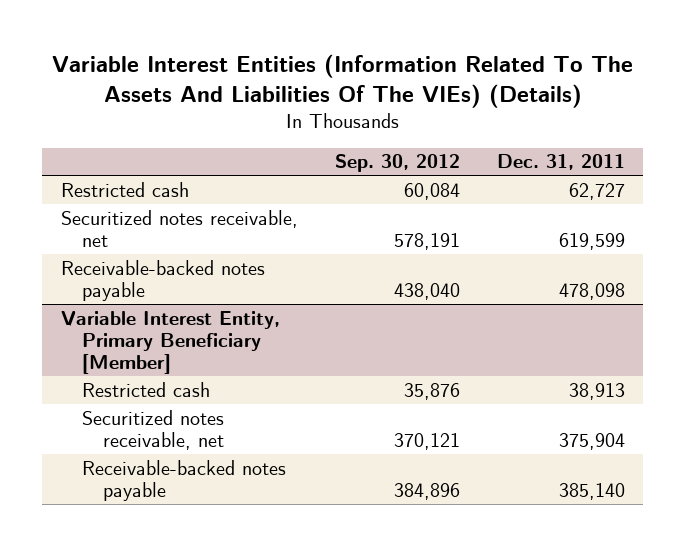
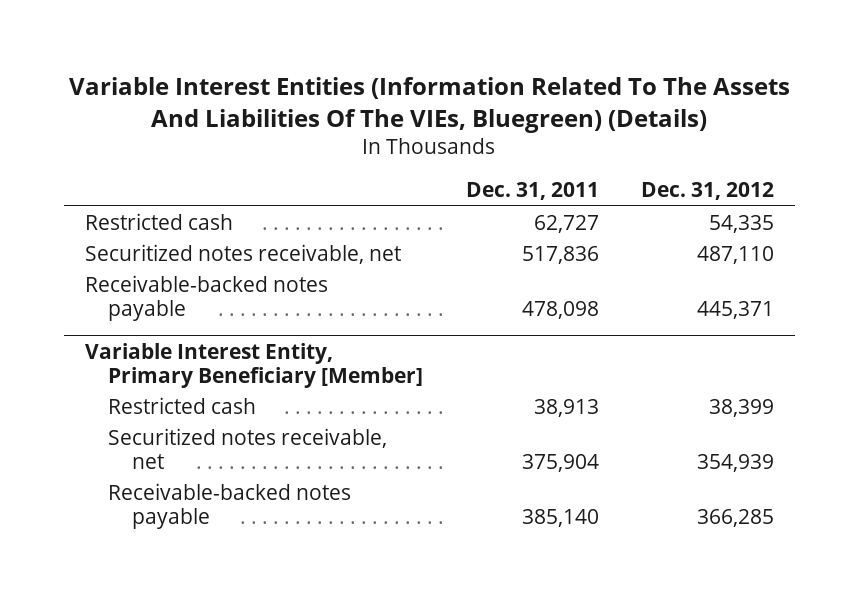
[51,54,633,109] Variable Interest Entities (Information Related To The Assets And Liabilities Of The VIEs) (Details) -> [69,77,791,133] Variable Interest Entities (Information Related To The Assets And Liabilities Of The VIEs, Bluegreen) (Details)
[334,154,460,173] Sep. 30, 2012 -> none
none -> [640,182,774,201] Dec. 31, 2012
[558,233,625,251] 619,599 -> [521,245,599,264] 517,836

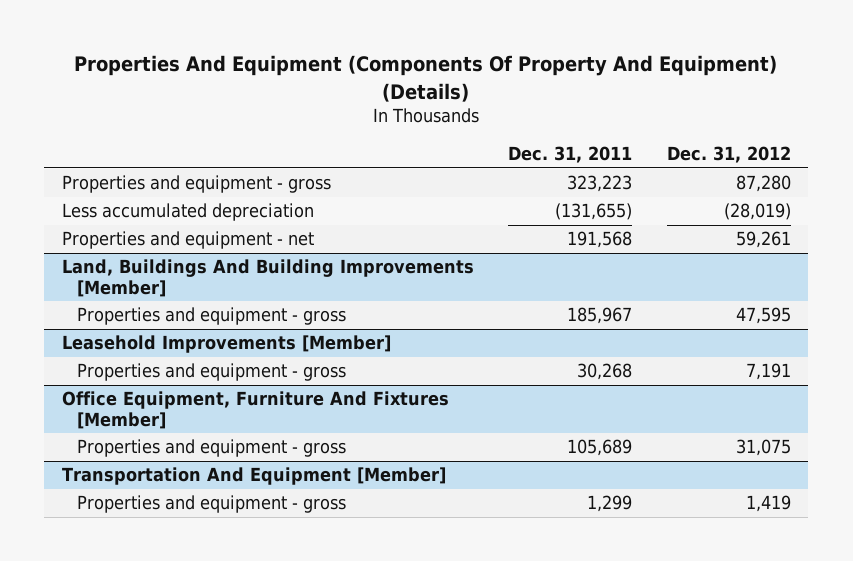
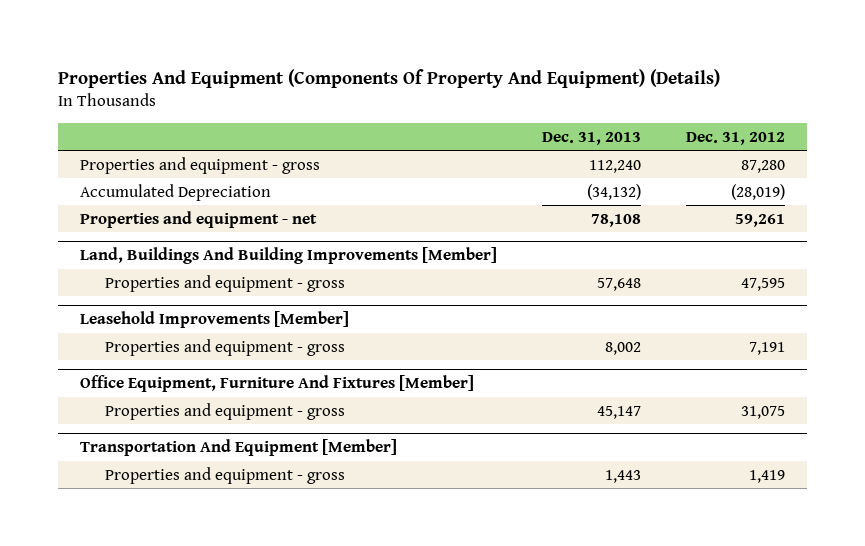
[508,145,633,163] Dec. 31, 2011 -> none
none -> [541,131,641,145] Dec. 31, 2013
[61,203,314,222] Less accumulated depreciation -> [80,183,272,201] Accumulated Depreciation

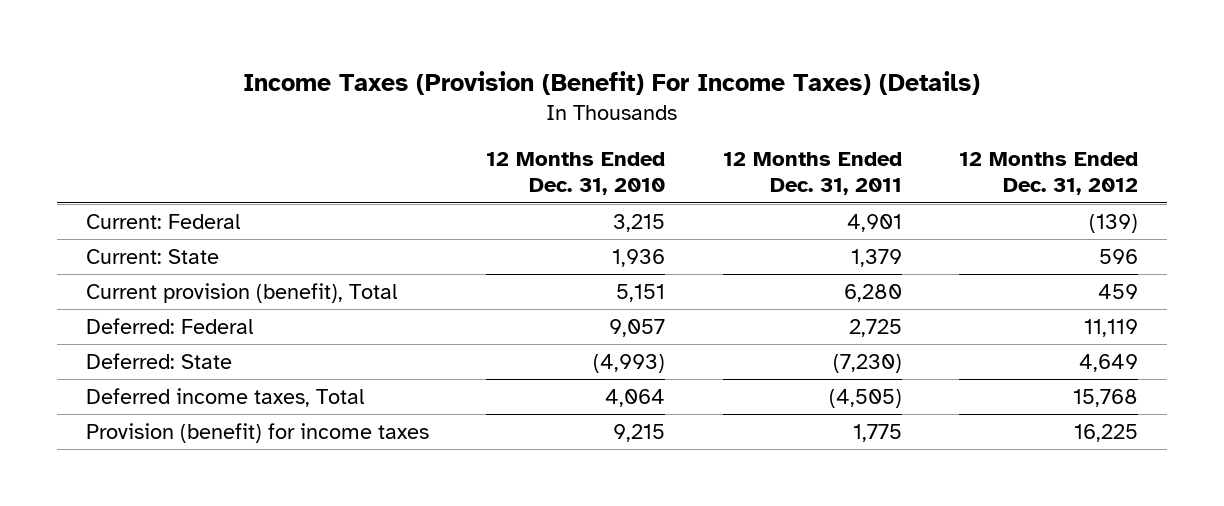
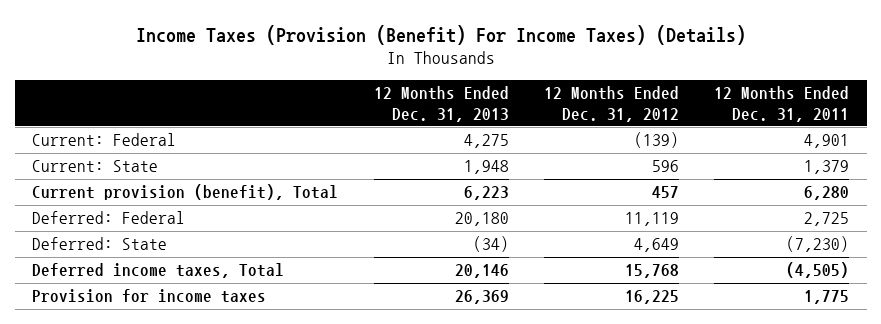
[486,152,666,196] 12 Months Ended Dec. 31, 2010 -> none
none -> [373,86,509,122] 12 Months Ended Dec. 31, 2013
[1098,284,1139,300] 459 -> [651,186,679,199] 457
[85,423,429,444] Provision (benefit) for income taxes -> [32,289,267,304] Provision for income taxes

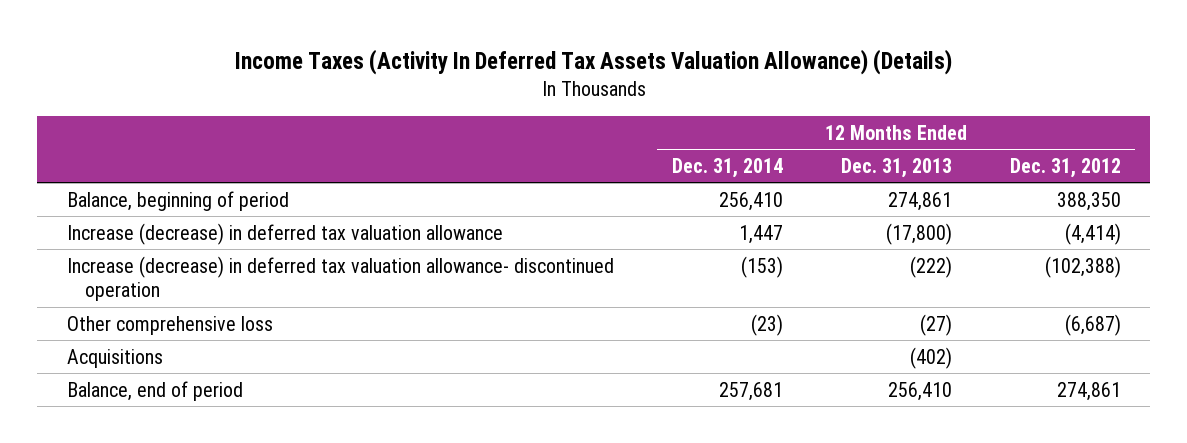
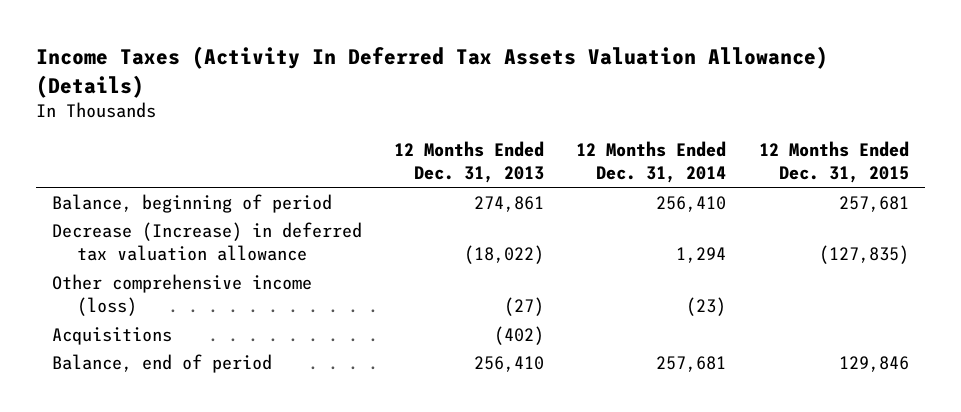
[1009,157,1121,178] Dec. 31, 2012 -> none
none -> [758,140,909,184] 12 Months Ended Dec. 31, 2015
[66,255,614,302] Increase (decrease) in deferred tax valuation allowance- discontinued operation -> none
[66,222,503,245] Increase (decrease) in deferred tax valuation allowance -> [52,221,363,262] Decrease (Increase) in deferred tax valuation allowance
[738,224,783,244] 1,447 -> [676,247,727,264] 1,294
[885,222,952,245] (17,800) -> [464,245,545,265] (18,022)
[66,315,273,335] Other comprehensive loss -> [52,273,313,317] Other comprehensive income (loss)

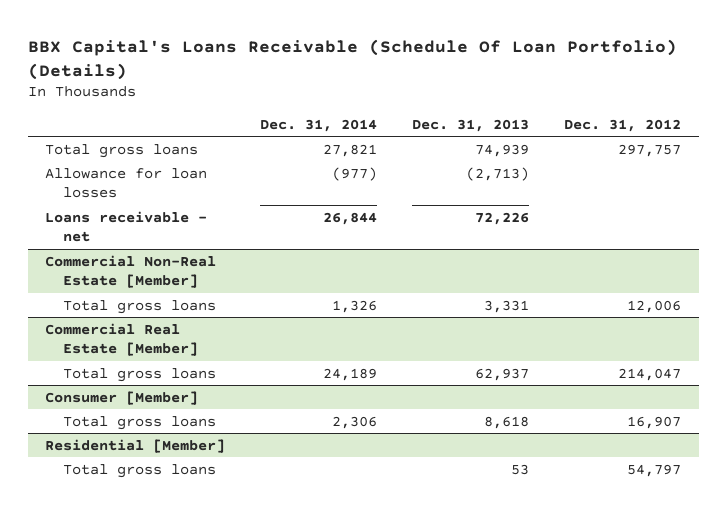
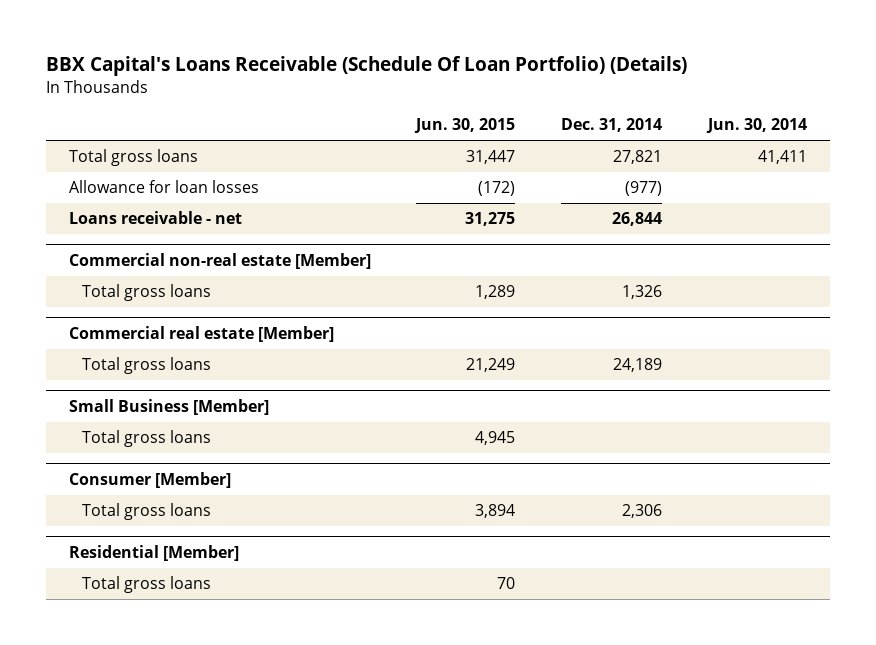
[412,118,530,132] Dec. 31, 2013 -> none
[564,118,682,132] Dec. 31, 2012 -> none
none -> [414,118,516,134] Jun. 30, 2015
none -> [705,118,807,134] Jun. 30, 2014
[45,254,217,289] Commercial Non-Real Estate [Member] -> [68,252,371,269] Commercial non-real estate [Member]
[45,322,198,357] Commercial Real Estate [Member] -> [68,325,334,342] Commercial real estate [Member]
none -> [68,398,269,415] Small Business [Member]
none -> [82,430,212,448] Total gross loans

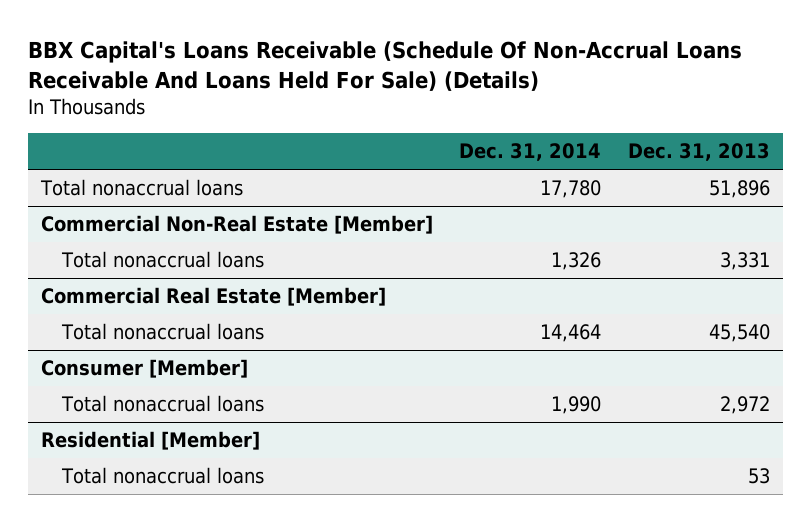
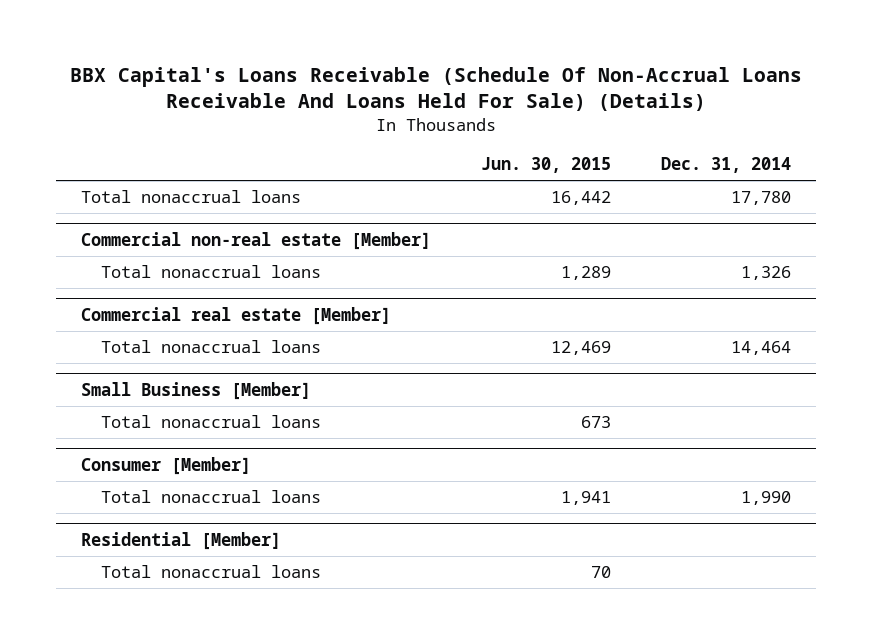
[627,143,770,162] Dec. 31, 2013 -> none
none -> [480,156,611,173] Jun. 30, 2015
[41,215,434,235] Commercial Non-Real Estate [Member] -> [80,231,431,250] Commercial non-real estate [Member]
[41,287,387,307] Commercial Real Estate [Member] -> [80,306,391,325] Commercial real estate [Member]
none -> [80,381,311,400] Small Business [Member]
none -> [100,415,321,429] Total nonaccrual loans

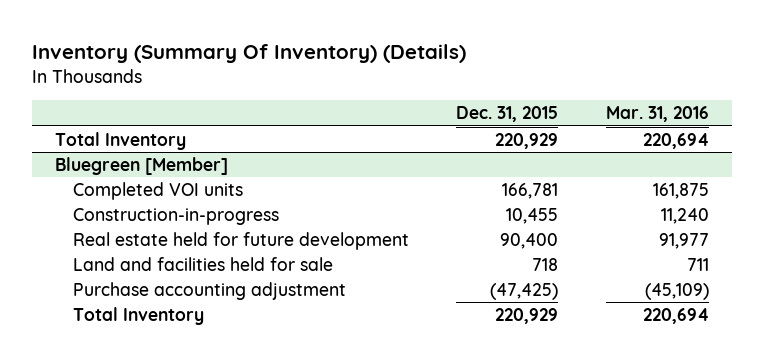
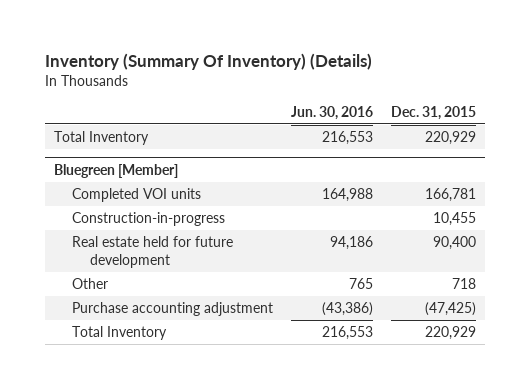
[605,106,709,123] Mar. 31, 2016 -> none
none -> [290,106,373,121] Jun. 30, 2016
[73,256,334,271] Land and facilities held for sale -> [71,278,108,290] Other

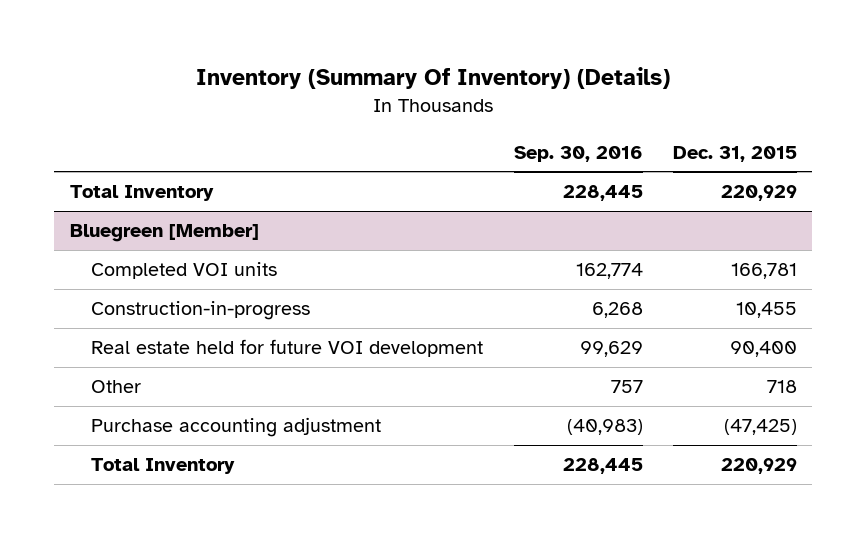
[290,106,373,121] Jun. 30, 2016 -> none
none -> [513,145,643,162] Sep. 30, 2016
[71,236,233,268] Real estate held for future development -> [91,339,484,358] Real estate held for future VOI development

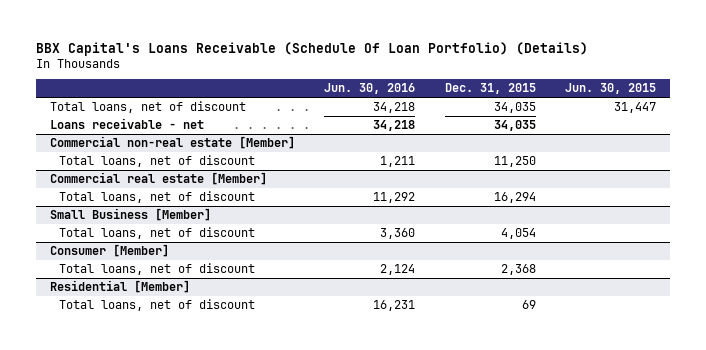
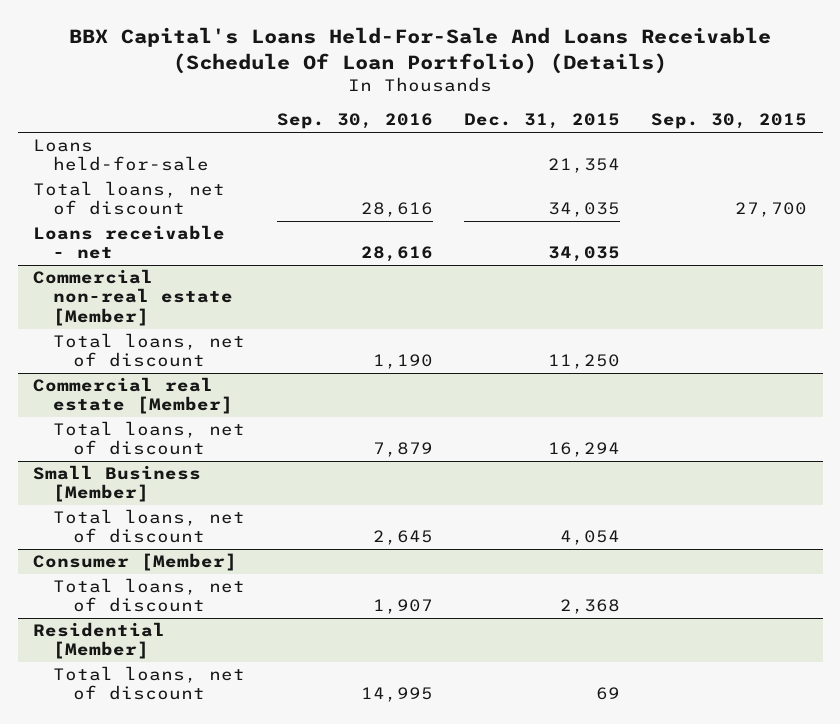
[35,42,588,57] BBX Capital's Loans Receivable (Schedule Of Loan Portfolio) (Details) -> [69,27,772,74] BBX Capital's Loans Held-For-Sale And Loans Receivable (Schedule Of Loan Portfolio) (Details)
[324,83,416,95] Jun. 30, 2016 -> none
[564,83,656,95] Jun. 30, 2015 -> none
none -> [276,113,433,130] Sep. 30, 2016
none -> [650,113,807,130] Sep. 30, 2015
none -> [33,139,210,172] Loans held-for-sale

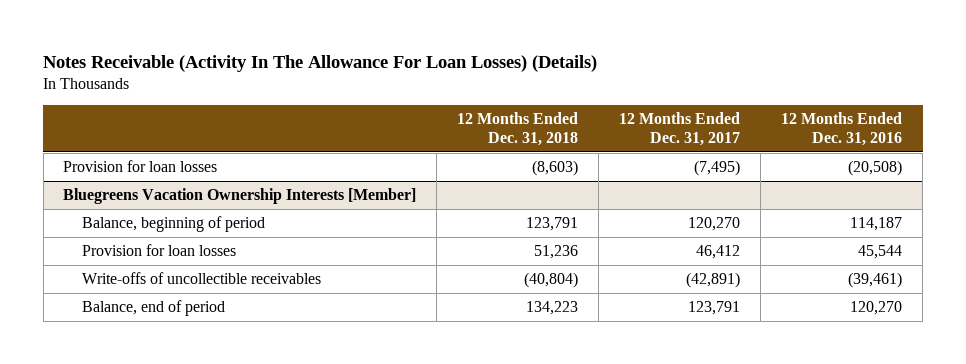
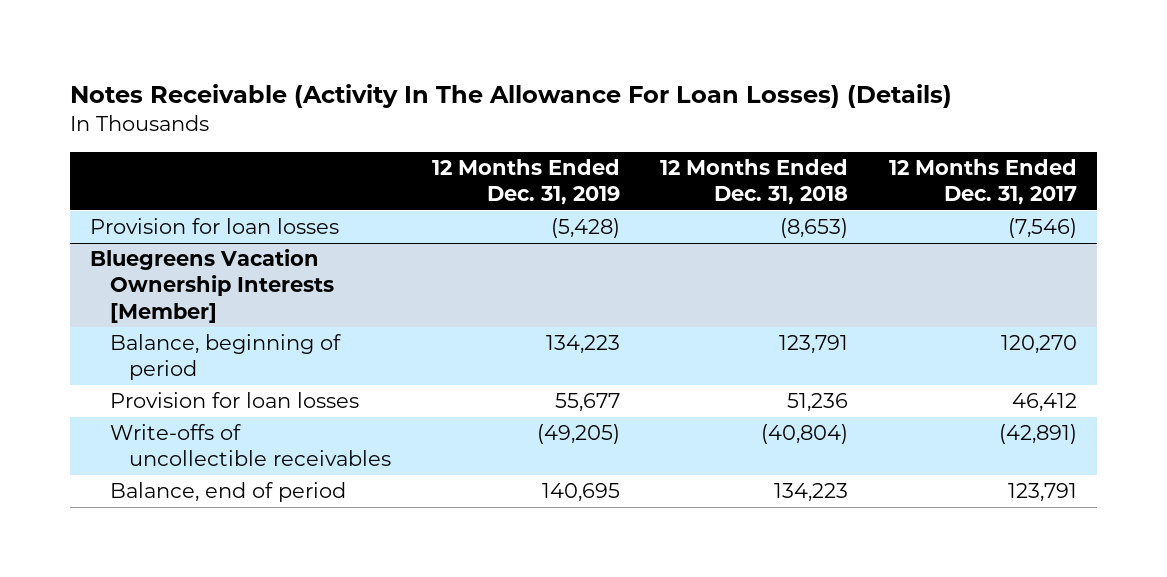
[781,112,903,146] 12 Months Ended Dec. 31, 2016 -> none
none -> [431,158,620,206] 12 Months Ended Dec. 31, 2019
[532,160,579,177] (8,603) -> [780,218,849,239] (8,653)
[694,160,741,177] (7,495) -> [1007,218,1077,239] (7,546)

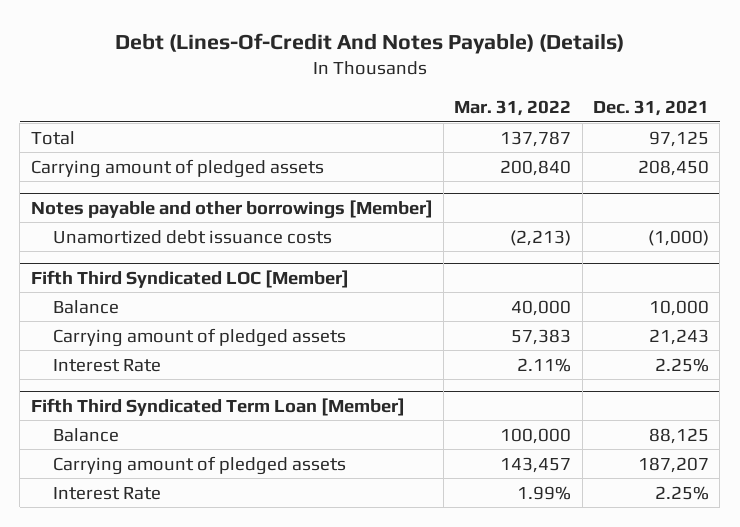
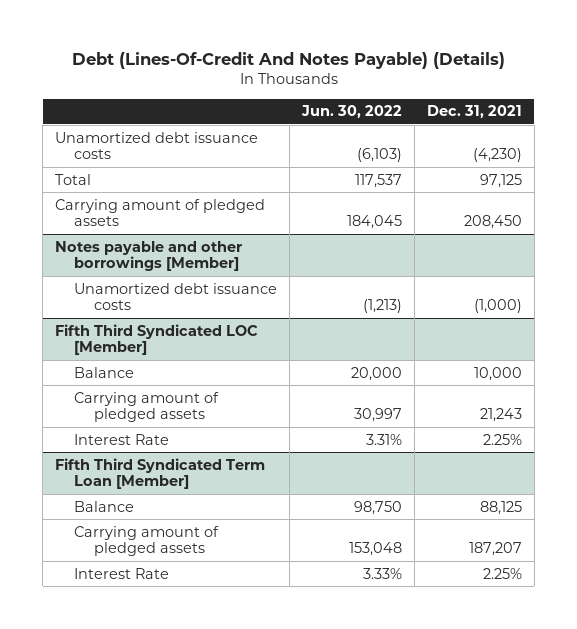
[454,99,572,116] Mar. 31, 2022 -> none
none -> [301,105,403,119] Jun. 30, 2022
none -> [55,131,259,160] Unamortized debt issuance costs

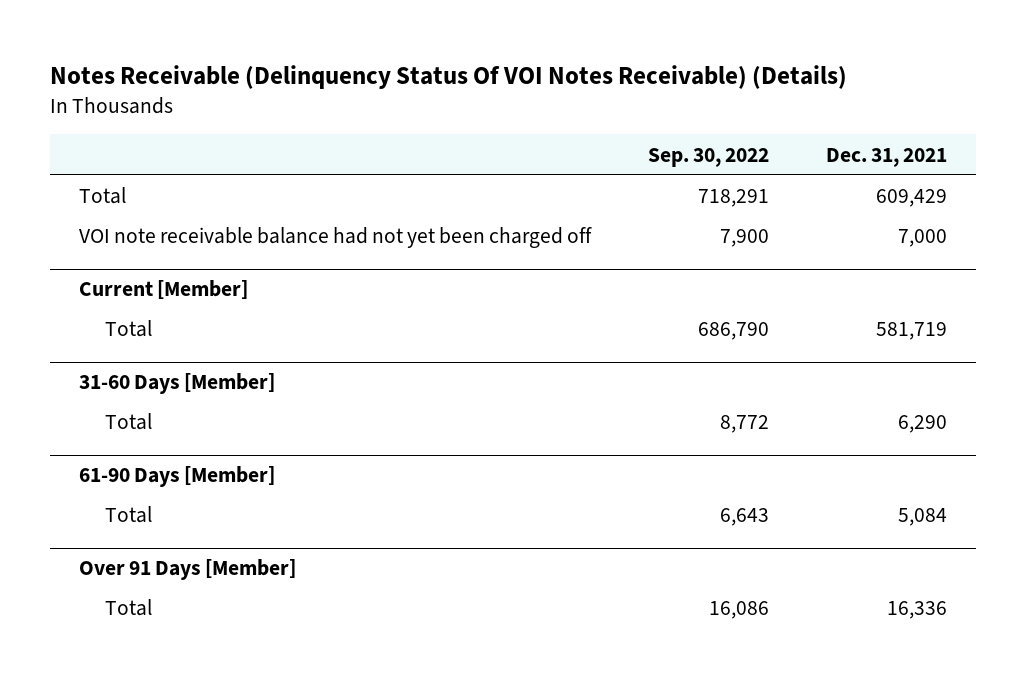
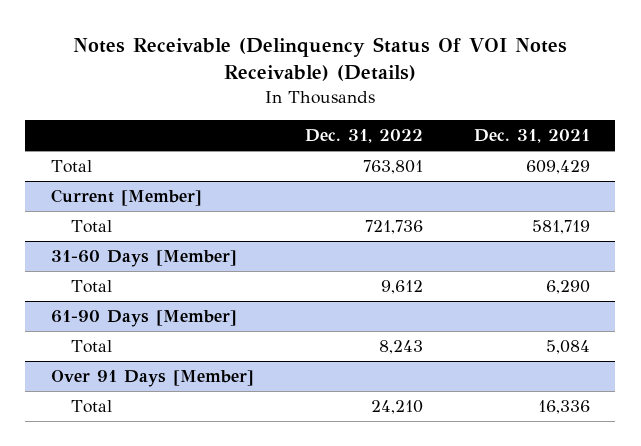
[647,147,769,167] Sep. 30, 2022 -> none
none -> [304,129,423,144] Dec. 31, 2022
[78,227,592,249] VOI note receivable balance had not yet been charged off -> none

